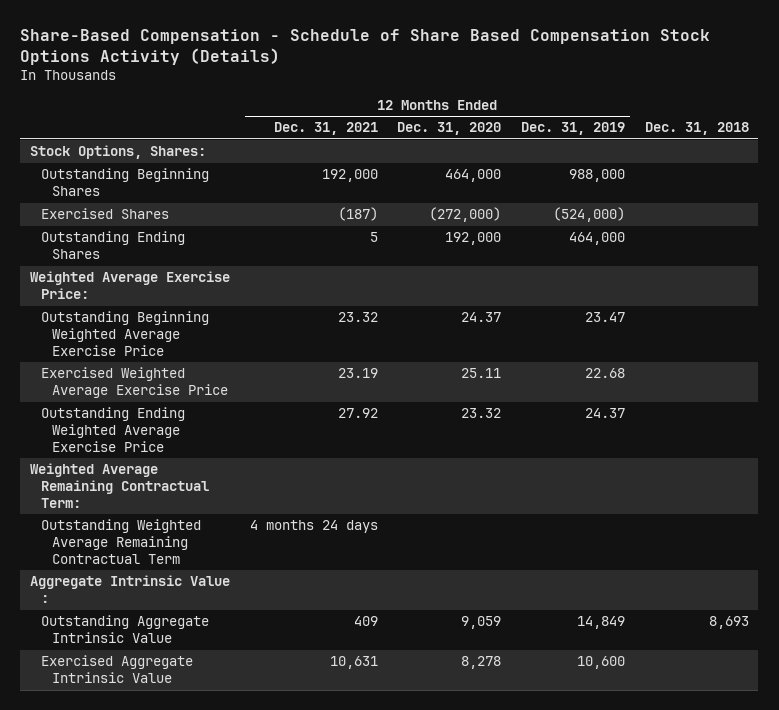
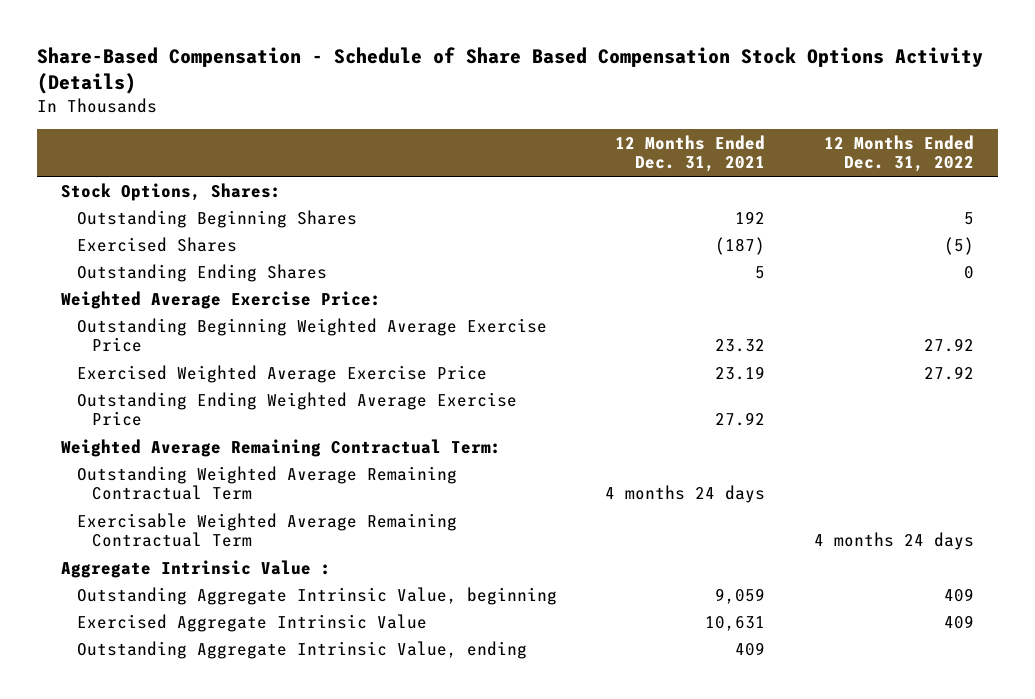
[397,122,502,136] Dec. 31, 2020 -> none
[520,122,625,136] Dec. 31, 2019 -> none
[644,122,749,136] Dec. 31, 2018 -> none
none -> [823,134,974,173] 12 Months Ended Dec. 31, 2022
[321,169,378,183] 192,000 -> [735,210,766,224] 192
none -> [76,512,457,548] Exercisable Weighted Average Remaining Contractual Term
[40,615,209,644] Outstanding Aggregate Intrinsic Value -> [76,586,557,605] Outstanding Aggregate Intrinsic Value, beginning
[353,616,378,627] 409 -> [715,587,766,604] 9,059
none -> [76,640,527,659] Outstanding Aggregate Intrinsic Value, ending

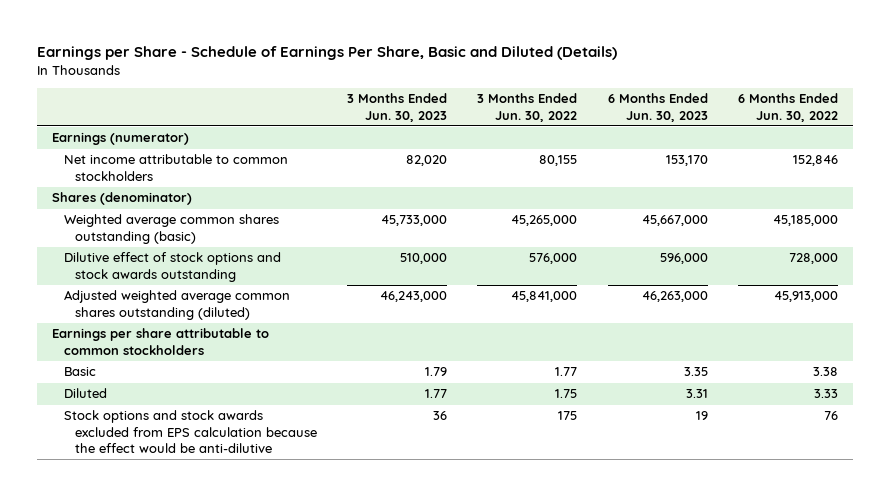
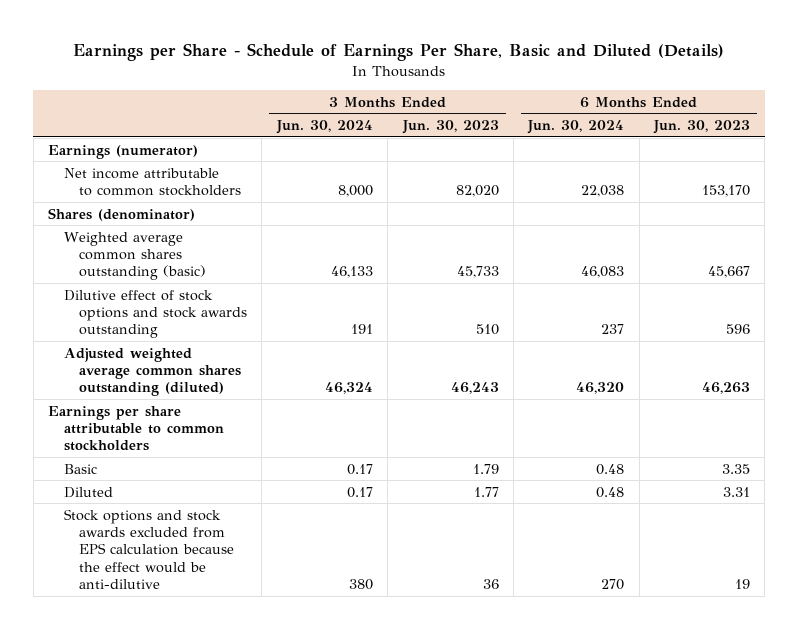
[477,93,578,122] 3 Months Ended Jun. 30, 2022 -> none
[737,93,838,122] 6 Months Ended Jun. 30, 2022 -> none
none -> [275,120,373,135] Jun. 30, 2024
none -> [527,120,625,135] Jun. 30, 2024
[381,215,448,227] 45,733,000 -> [456,266,499,279] 45,733
[641,215,708,227] 45,667,000 -> [708,266,751,279] 45,667
[400,253,448,265] 510,000 -> [475,324,499,336] 510
[659,253,708,265] 596,000 -> [726,324,751,335] 596
[380,291,448,303] 46,243,000 -> [450,382,499,395] 46,243
[641,291,708,303] 46,263,000 -> [702,382,751,395] 46,263

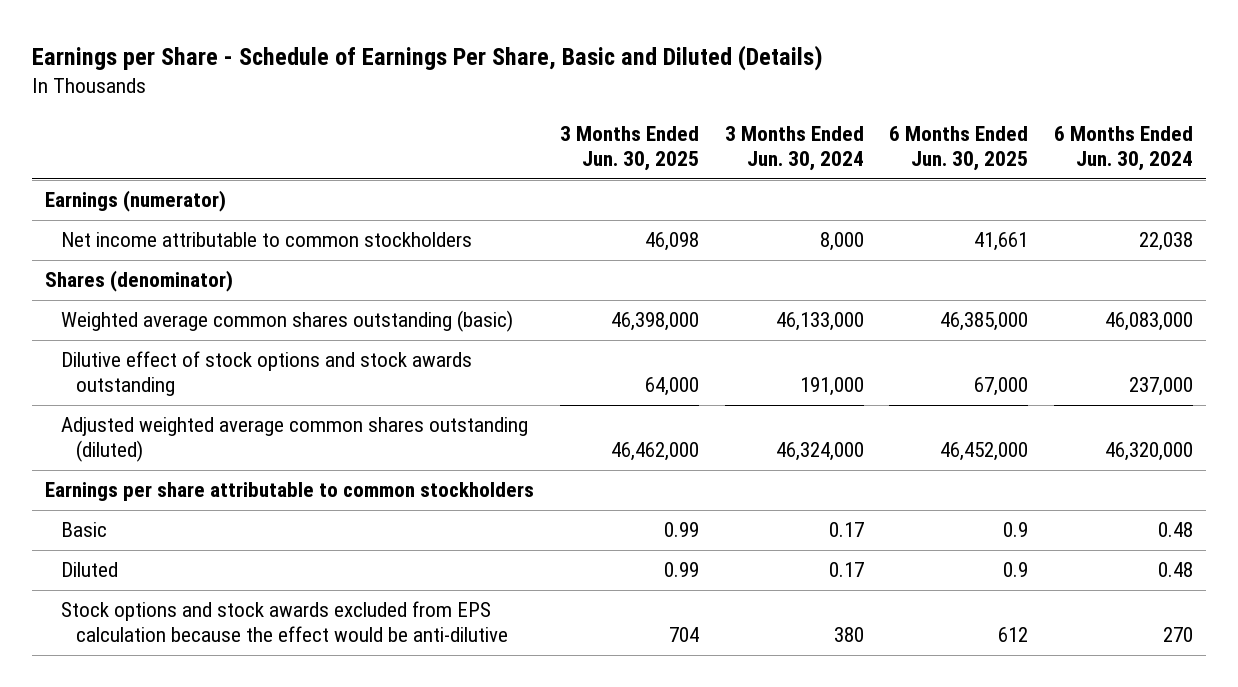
[401,120,499,135] Jun. 30, 2023 -> none
[653,120,751,135] Jun. 30, 2023 -> none
none -> [559,126,699,172] 3 Months Ended Jun. 30, 2025
none -> [889,126,1029,172] 6 Months Ended Jun. 30, 2025
[330,266,373,279] 46,133 -> [775,312,864,332] 46,133,000
[581,266,625,279] 46,083 -> [1104,312,1193,332] 46,083,000
[350,324,373,335] 191 -> [799,377,864,397] 191,000
[601,324,625,335] 237 -> [1128,377,1193,397] 237,000
[324,382,373,395] 46,324 -> [775,442,864,462] 46,324,000
[576,382,625,395] 46,320 -> [1104,442,1193,462] 46,320,000

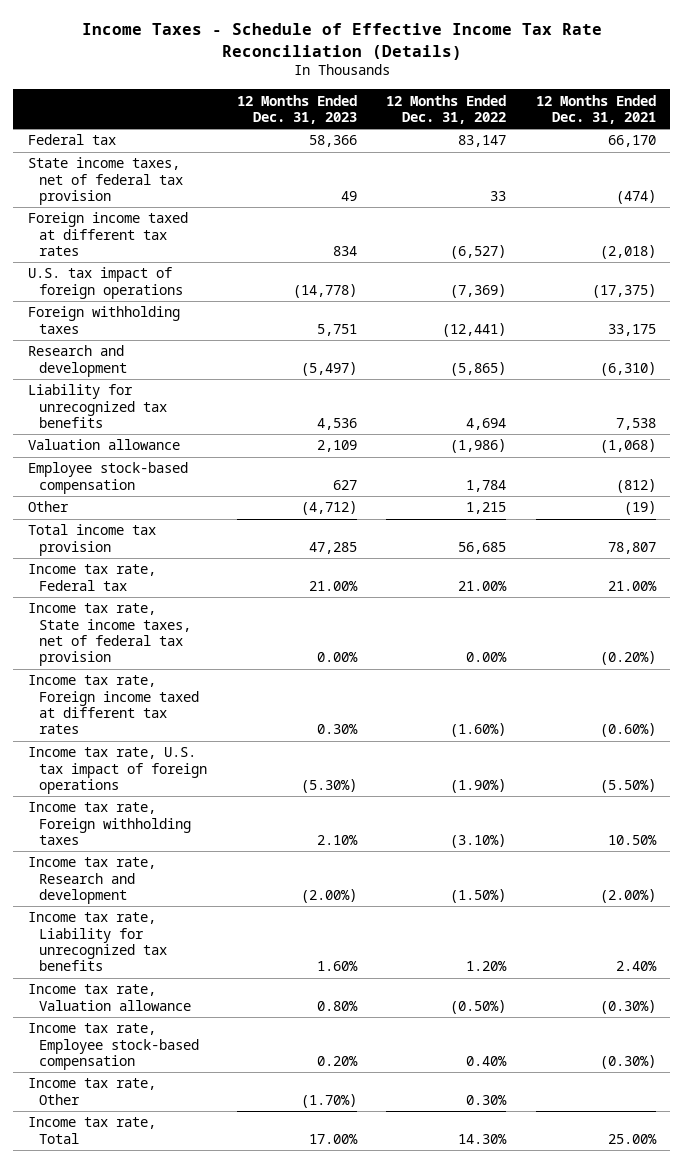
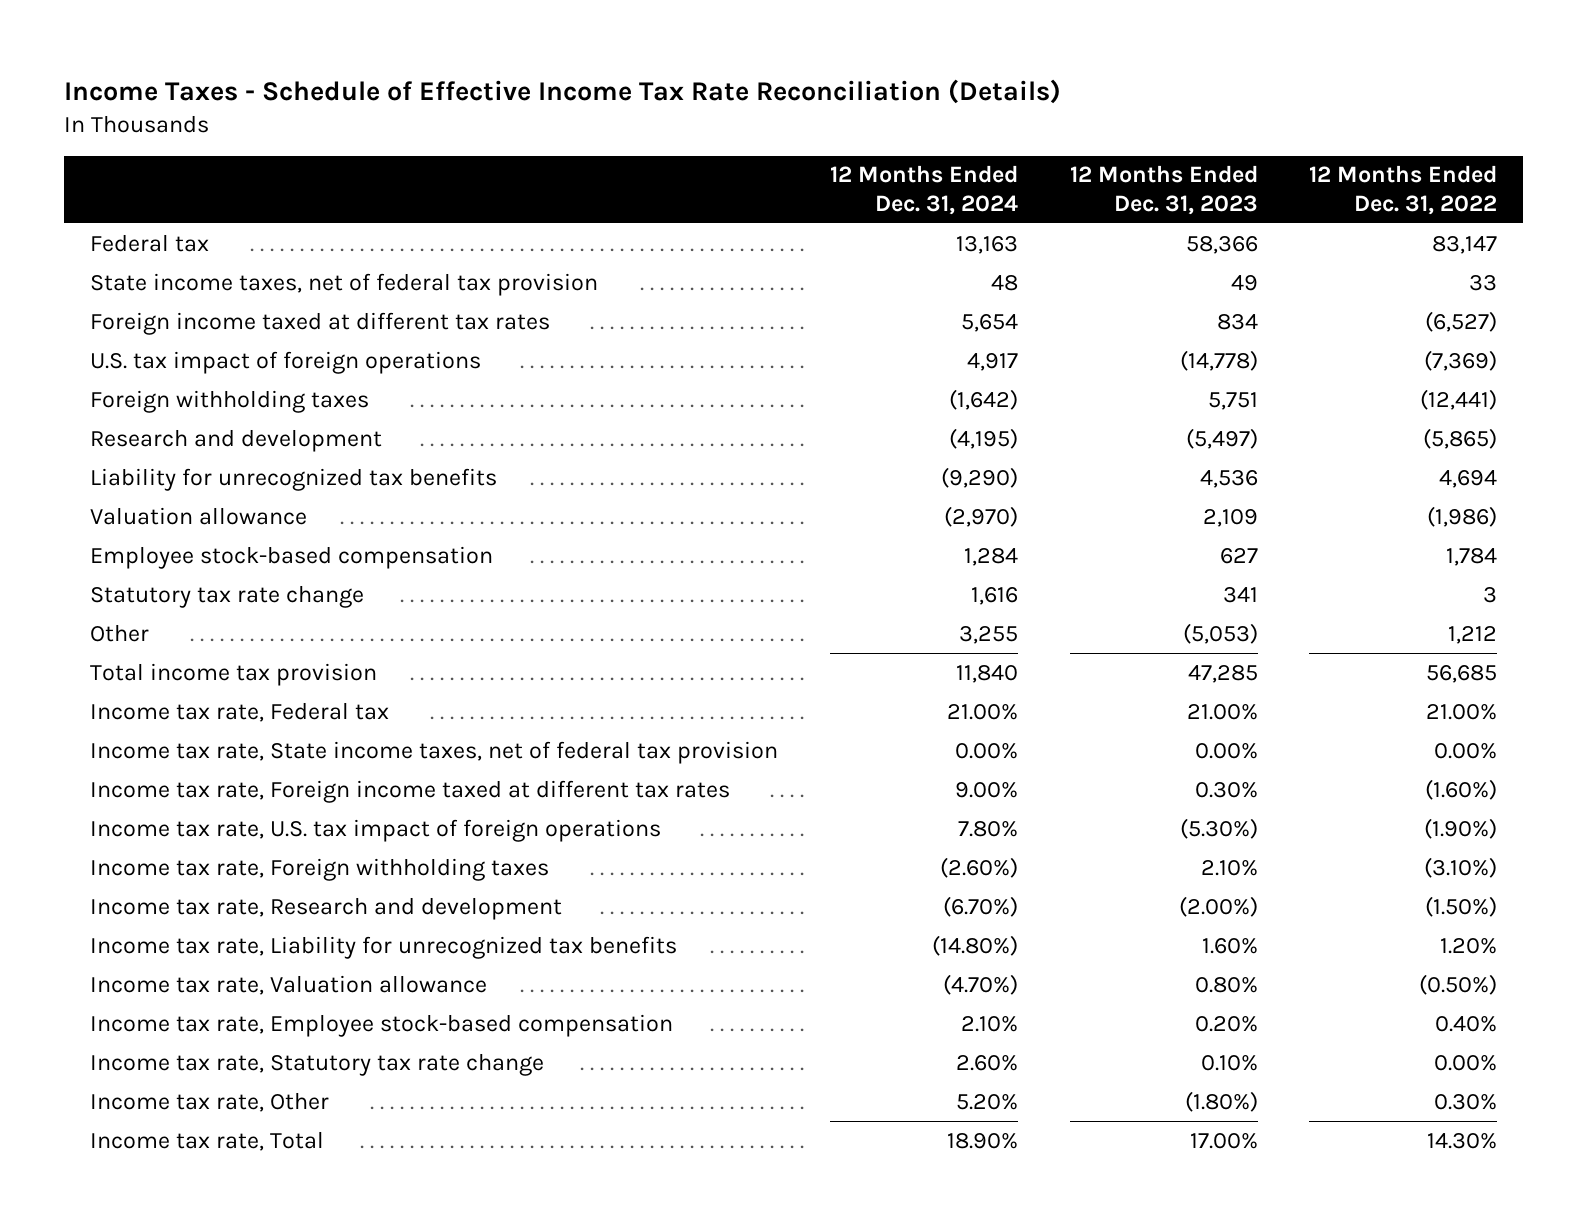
[535,94,656,124] 12 Months Ended Dec. 31, 2021 -> none
none -> [829,165,1018,215] 12 Months Ended Dec. 31, 2024
none -> [89,584,364,608] Statutory tax rate change
[300,501,357,516] (4,712) -> [1182,622,1258,644] (5,053)
[466,502,507,515] 1,215 -> [1448,625,1498,644] 1,212
none -> [89,1052,544,1076] Income tax rate, Statutory tax rate change
[300,1093,357,1108] (1.70%) -> [1184,1090,1258,1112] (1.80%)

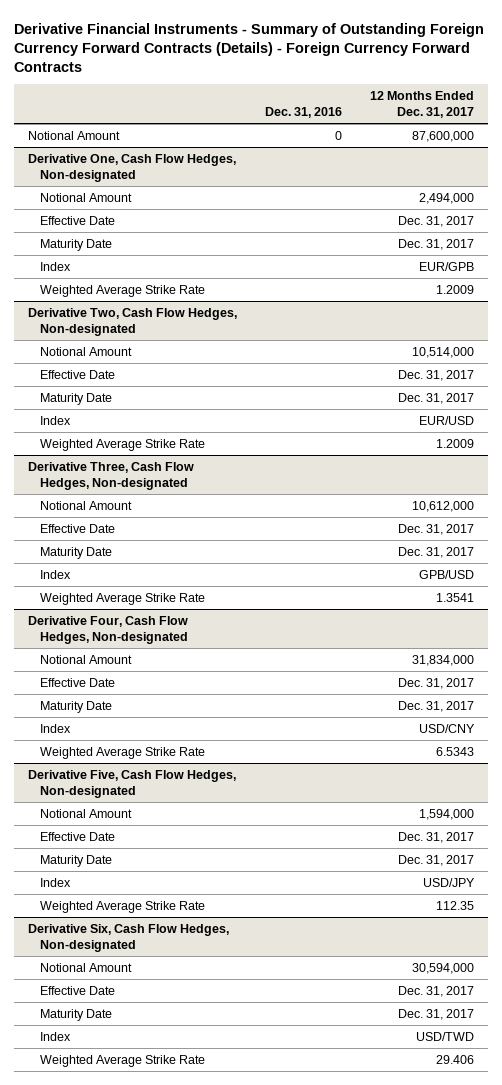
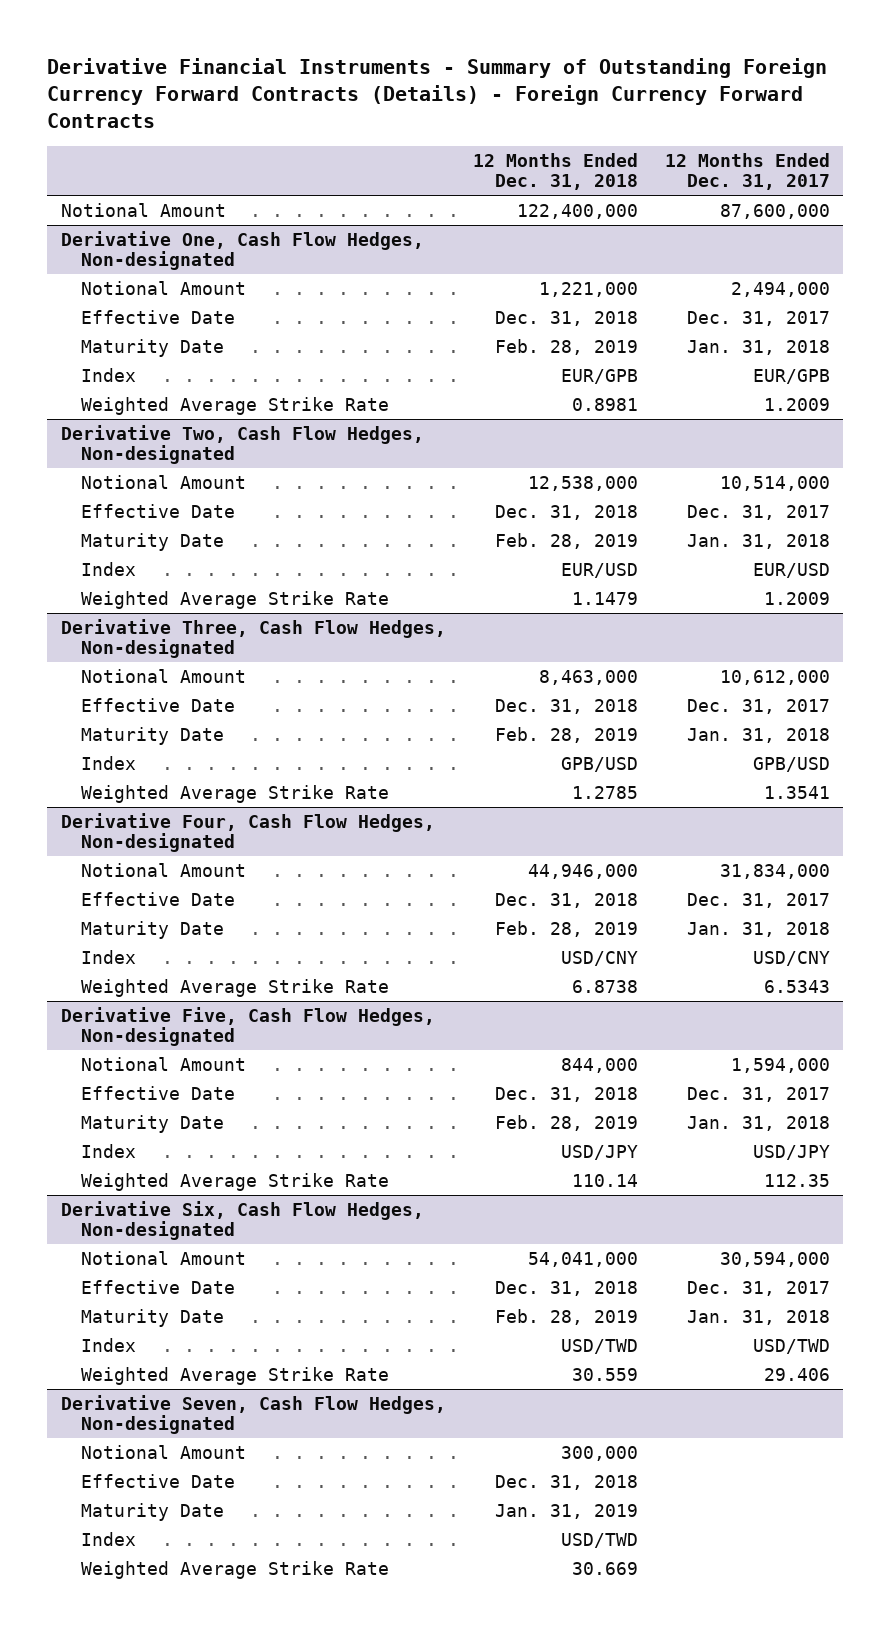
[265,107,343,119] Dec. 31, 2016 -> none
none -> [472,152,638,191] 12 Months Ended Dec. 31, 2018
[397,238,474,250] Dec. 31, 2017 -> [686,339,830,355] Jan. 31, 2018
[397,392,474,404] Dec. 31, 2017 -> [686,533,830,549] Jan. 31, 2018
[397,546,474,558] Dec. 31, 2017 -> [686,727,830,743] Jan. 31, 2018
[397,700,474,712] Dec. 31, 2017 -> [686,921,830,937] Jan. 31, 2018
[397,854,474,866] Dec. 31, 2017 -> [686,1115,830,1131] Jan. 31, 2018
[397,1008,474,1020] Dec. 31, 2017 -> [686,1309,830,1325] Jan. 31, 2018
none -> [60,1394,446,1435] Derivative Seven, Cash Flow Hedges, Non-designated
none -> [80,1444,246,1459] Notional Amount
none -> [80,1473,235,1488] Effective Date
none -> [80,1502,224,1521] Maturity Date
none -> [80,1531,136,1546] Index
none -> [80,1560,389,1579] Weighted Average Strike Rate

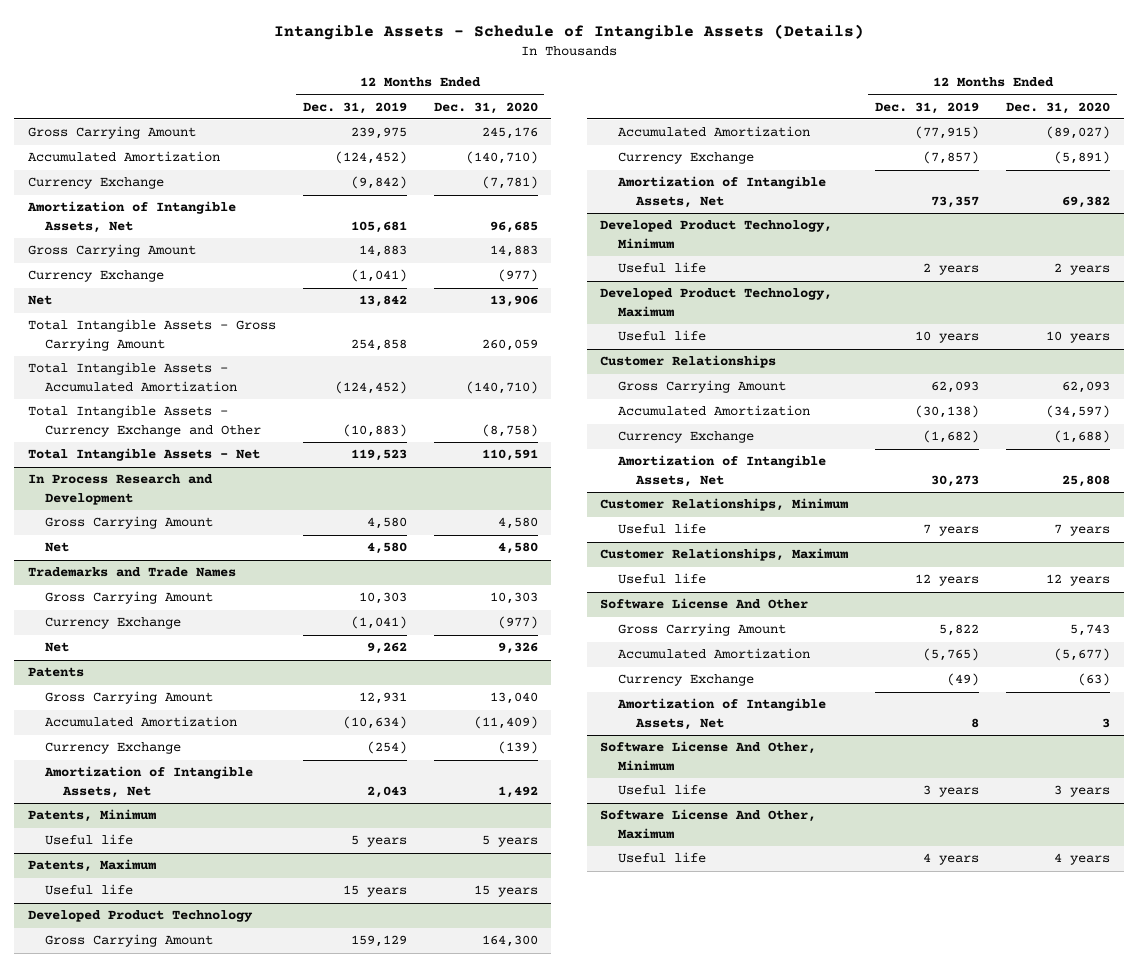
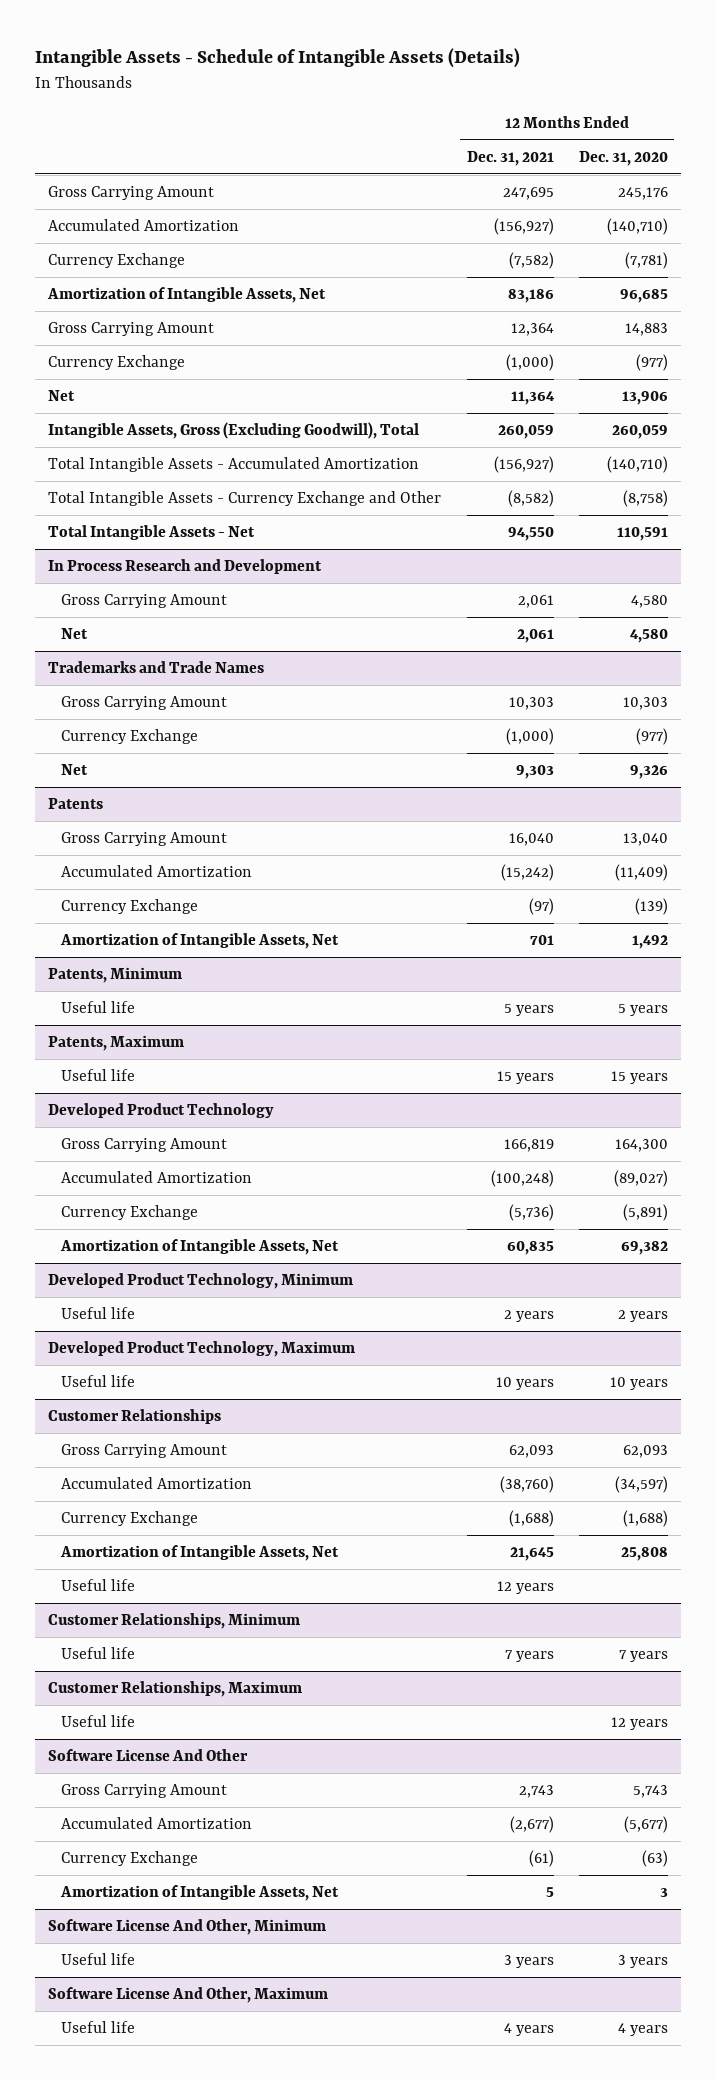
[302,101,407,114] Dec. 31, 2019 -> none
none -> [466,150,554,166] Dec. 31, 2021
[27,319,276,351] Total Intangible Assets - Gross Carrying Amount -> [48,422,420,440] Intangible Assets, Gross (Excluding Goodwill), Total
none -> [61,1579,136,1592] Useful life

